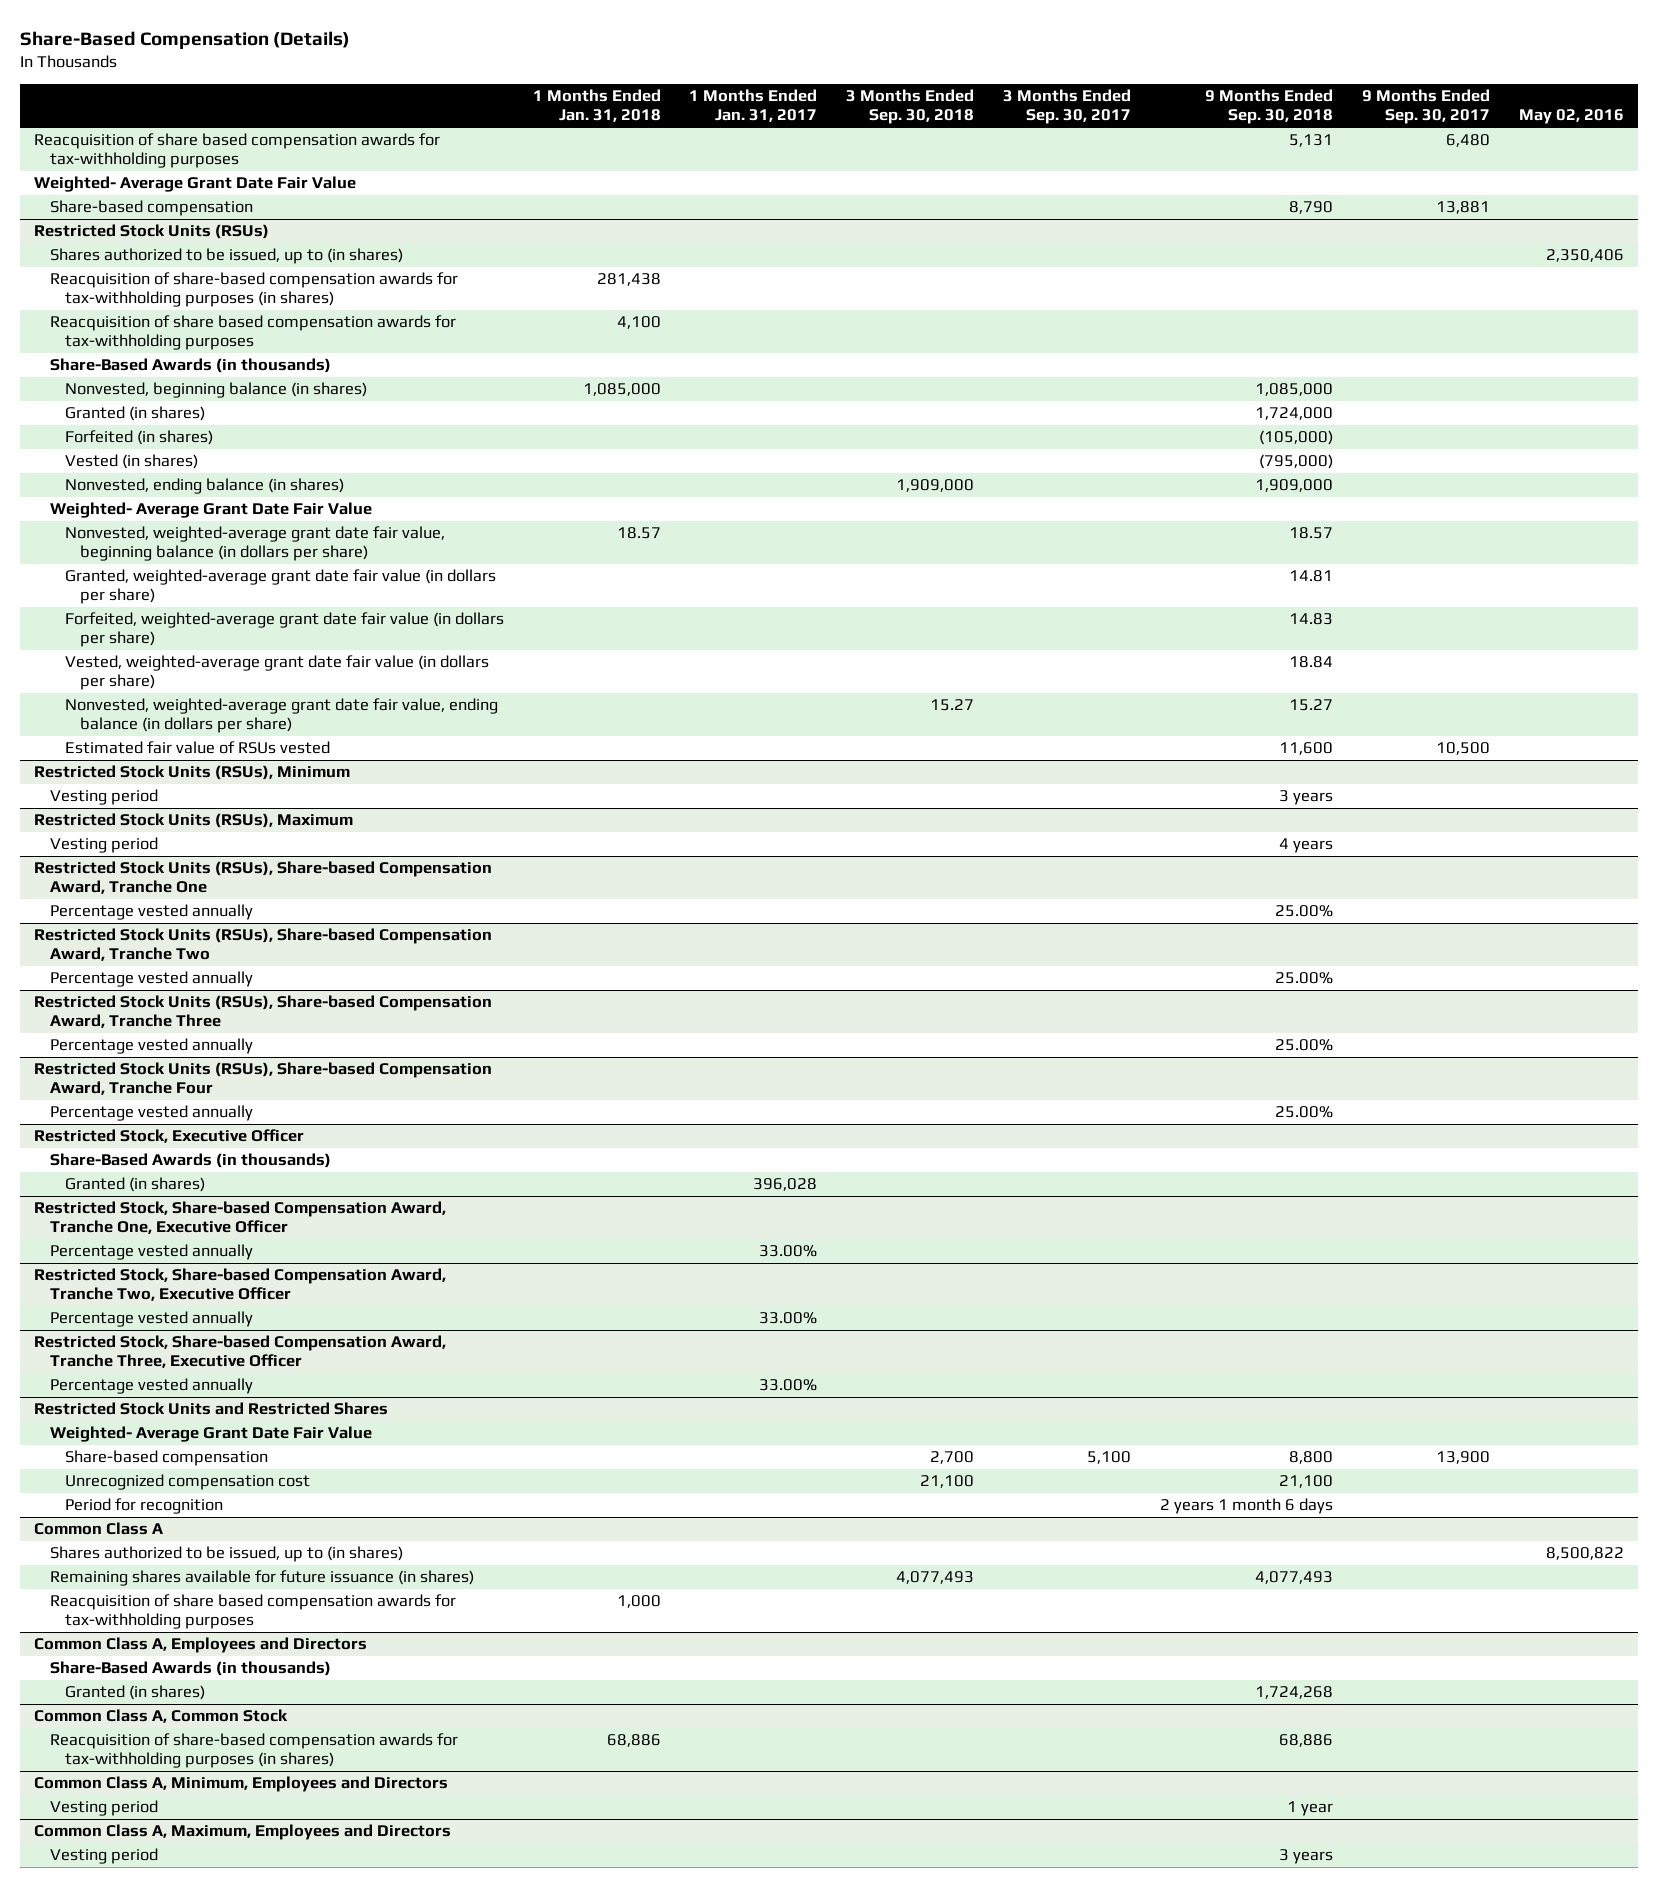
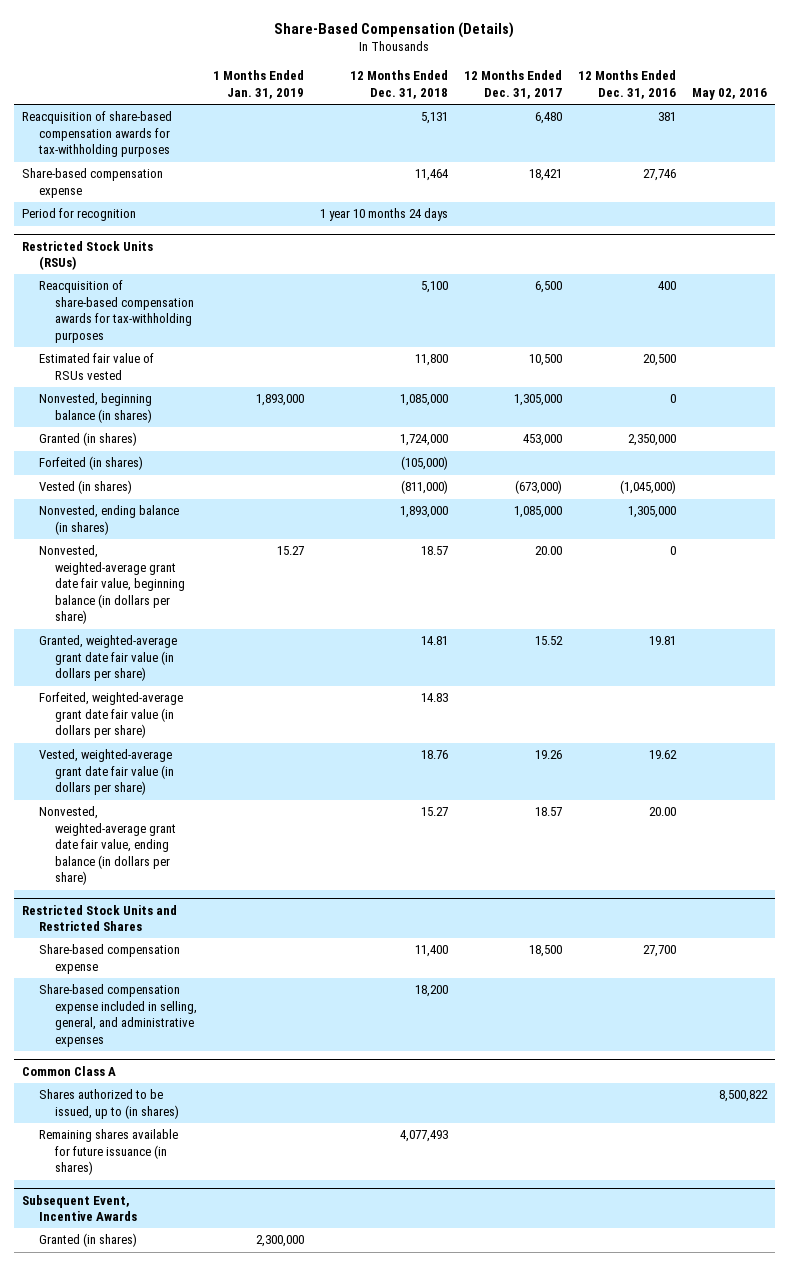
[532,89,661,123] 1 Months Ended Jan. 31, 2018 -> none
[689,89,818,123] 1 Months Ended Jan. 31, 2017 -> none
[846,89,975,125] 3 Months Ended Sep. 30, 2018 -> none
[1003,89,1132,125] 3 Months Ended Sep. 30, 2017 -> none
[1204,89,1333,125] 9 Months Ended Sep. 30, 2018 -> none
[1361,89,1490,125] 9 Months Ended Sep. 30, 2017 -> none
none -> [213,70,305,99] 1 Months Ended Jan. 31, 2019
none -> [349,70,448,99] 12 Months Ended Dec. 31, 2018
none -> [463,70,562,99] 12 Months Ended Dec. 31, 2017
none -> [577,70,676,99] 12 Months Ended Dec. 31, 2016
[34,176,357,193] Weighted- Average Grant Date Fair Value -> none
[34,133,441,169] Reacquisition of share based compensation awards for tax-withholding purposes -> [21,111,172,158] Reacquisition of share-based compensation awards for tax-withholding purposes
[49,200,253,217] Share-based compensation -> [21,168,163,198] Share-based compensation expense
none -> [21,208,136,222] Period for recognition
[49,248,403,265] Shares authorized to be issued, up to (in shares) -> none
[49,272,458,308] Reacquisition of share-based compensation awards for tax-withholding purposes (in shares) -> none
[49,358,331,374] Share-Based Awards (in thousands) -> none
[49,315,456,351] Reacquisition of share based compensation awards for tax-withholding purposes -> [38,280,195,343] Reacquisition of share-based compensation awards for tax-withholding purposes
[64,741,330,755] Estimated fair value of RSUs vested -> [38,353,154,380] Estimated fair value of RSUs vested
[49,502,372,519] Weighted- Average Grant Date Fair Value -> none
[34,765,351,781] Restricted Stock Units (RSUs), Minimum -> none
[49,789,158,806] Vesting period -> none
[34,813,354,829] Restricted Stock Units (RSUs), Maximum -> none
[49,837,158,854] Vesting period -> none
[34,861,493,895] Restricted Stock Units (RSUs), Share-based Compensation Award, Tranche One -> none
[49,904,253,921] Percentage vested annually -> none
[34,928,493,962] Restricted Stock Units (RSUs), Share-based Compensation Award, Tranche Two -> none
[49,971,253,988] Percentage vested annually -> none
[34,995,493,1029] Restricted Stock Units (RSUs), Share-based Compensation Award, Tranche Three -> none
[49,1038,253,1055] Percentage vested annually -> none
[34,1062,493,1096] Restricted Stock Units (RSUs), Share-based Compensation Award, Tranche Four -> none
[49,1105,253,1122] Percentage vested annually -> none
[34,1129,305,1144] Restricted Stock, Executive Officer -> none
[49,1153,331,1169] Share-Based Awards (in thousands) -> none
[64,1177,205,1193] Granted (in shares) -> none
[34,1201,447,1235] Restricted Stock, Share-based Compensation Award, Tranche One, Executive Officer -> none
[49,1244,253,1261] Percentage vested annually -> none
[34,1268,447,1302] Restricted Stock, Share-based Compensation Award, Tranche Two, Executive Officer -> none
[49,1311,253,1328] Percentage vested annually -> none
[34,1335,447,1369] Restricted Stock, Share-based Compensation Award, Tranche Three, Executive Officer -> none
[49,1378,253,1395] Percentage vested annually -> none
[49,1426,372,1443] Weighted- Average Grant Date Fair Value -> none
[64,1498,223,1515] Period for recognition -> none
[64,1450,268,1467] Share-based compensation -> [38,944,180,974] Share-based compensation expense
[64,1474,310,1491] Unrecognized compensation cost -> [38,984,198,1047] Share-based compensation expense included in selling, general, and administrative expenses
[49,1594,456,1630] Reacquisition of share based compensation awards for tax-withholding purposes -> none
[34,1637,368,1654] Common Class A, Employees and Directors -> none
[49,1661,331,1677] Share-Based Awards (in thousands) -> none
[64,1685,205,1701] Granted (in shares) -> none
[34,1709,289,1724] Common Class A, Common Stock -> none
[49,1733,458,1769] Reacquisition of share-based compensation awards for tax-withholding purposes (in shares) -> none
[34,1776,449,1793] Common Class A, Minimum, Employees and Directors -> none
[49,1800,158,1817] Vesting period -> none
[34,1824,452,1841] Common Class A, Maximum, Employees and Directors -> none
[49,1848,158,1865] Vesting period -> none
none -> [21,1194,137,1222] Subsequent Event, Incentive Awards
none -> [38,1233,137,1248] Granted (in shares)

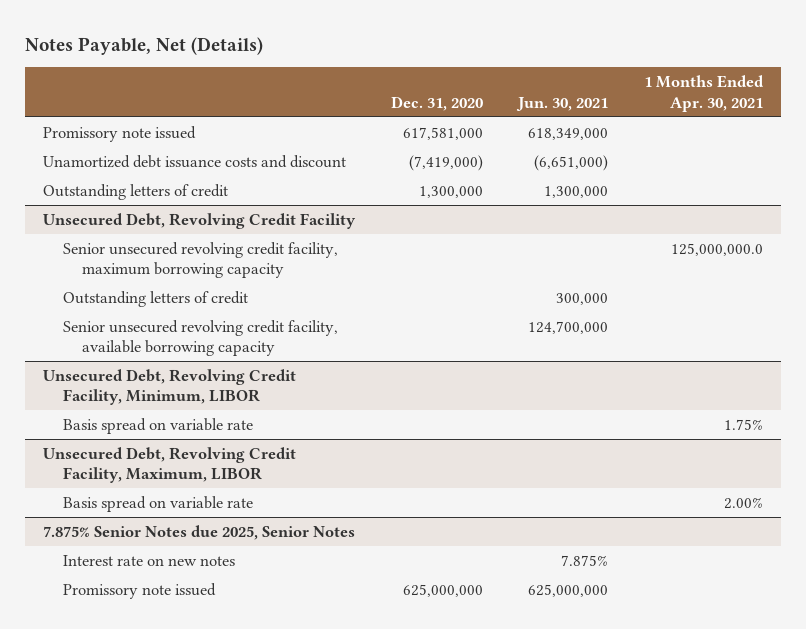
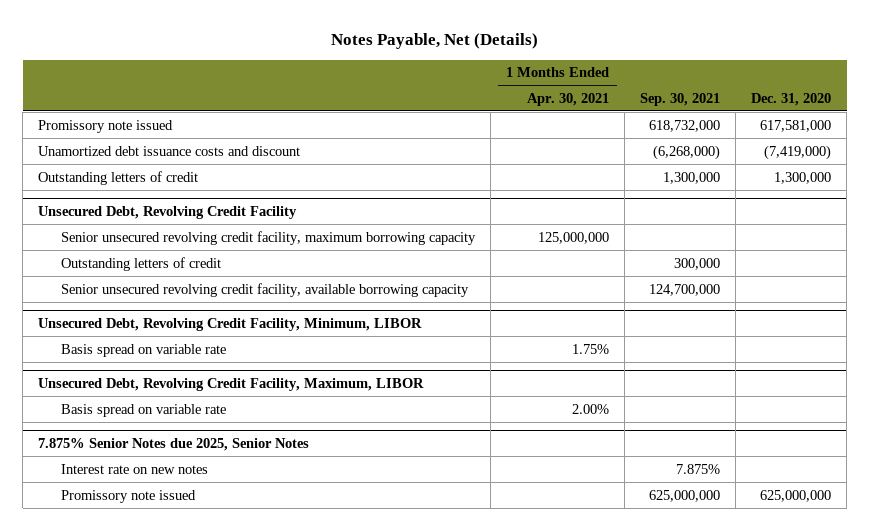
[516,96,609,111] Jun. 30, 2021 -> none
none -> [640,92,721,106] Sep. 30, 2021
[671,242,764,256] 125,000,000.0 -> [538,231,610,244] 125,000,000

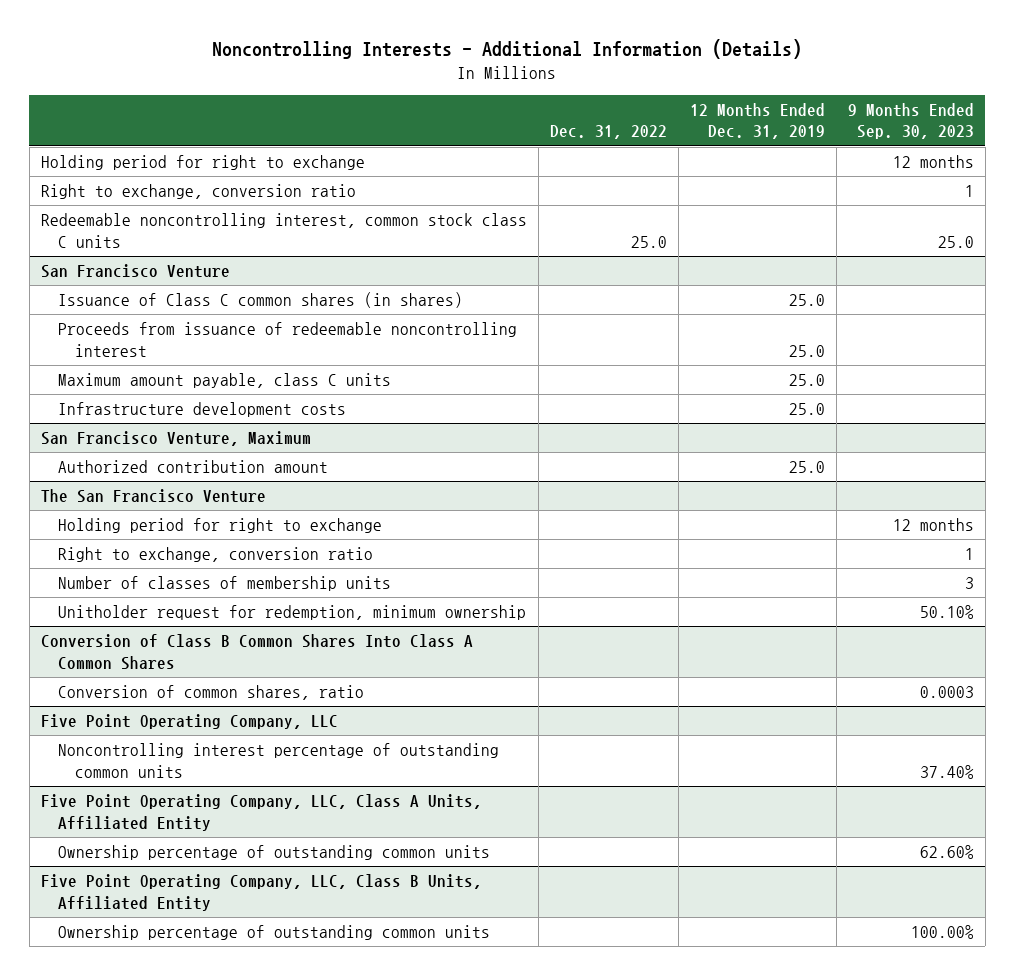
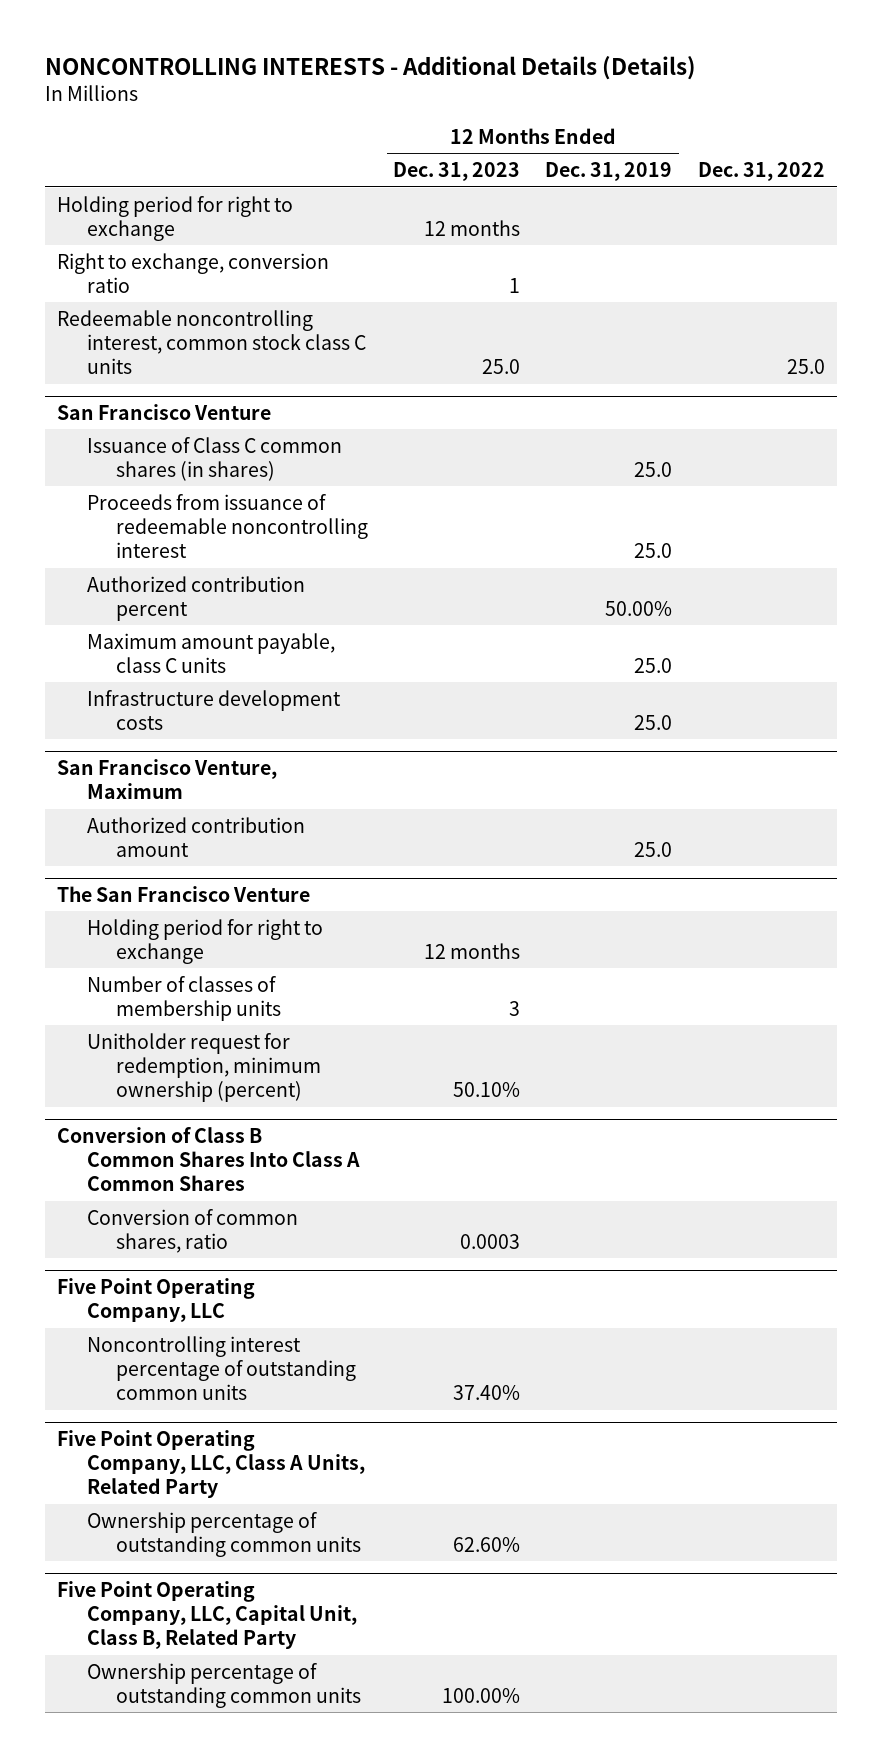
[212,39,803,60] Noncontrolling Interests - Additional Information (Details) -> [44,55,696,80] NONCONTROLLING INTERESTS - Additional Details (Details)
[847,102,974,140] 9 Months Ended Sep. 30, 2023 -> none
none -> [393,162,521,182] Dec. 31, 2023
none -> [86,575,305,621] Authorized contribution percent
[58,547,374,563] Right to exchange, conversion ratio -> none
[58,605,527,621] Unitholder request for redemption, minimum ownership -> [86,1032,321,1103] Unitholder request for redemption, minimum ownership (percent)
[40,794,482,831] Five Point Operating Company, LLC, Class A Units, Affiliated Entity -> [57,1429,365,1499] Five Point Operating Company, LLC, Class A Units, Related Party
[40,874,482,911] Five Point Operating Company, LLC, Class B Units, Affiliated Entity -> [57,1580,357,1650] Five Point Operating Company, LLC, Capital Unit, Class B, Related Party

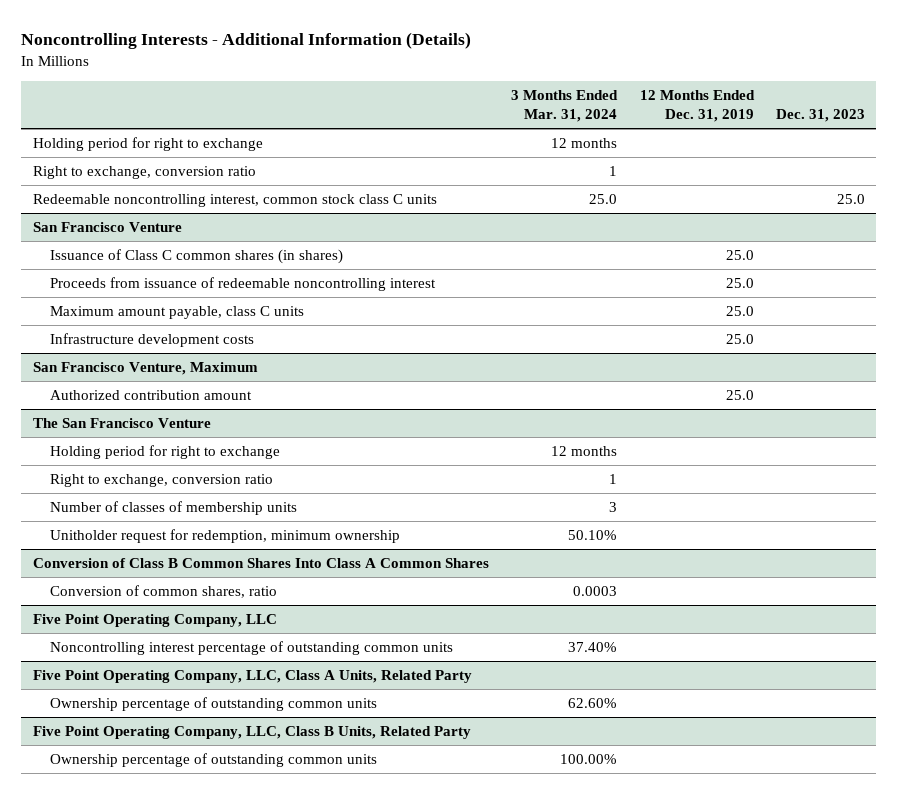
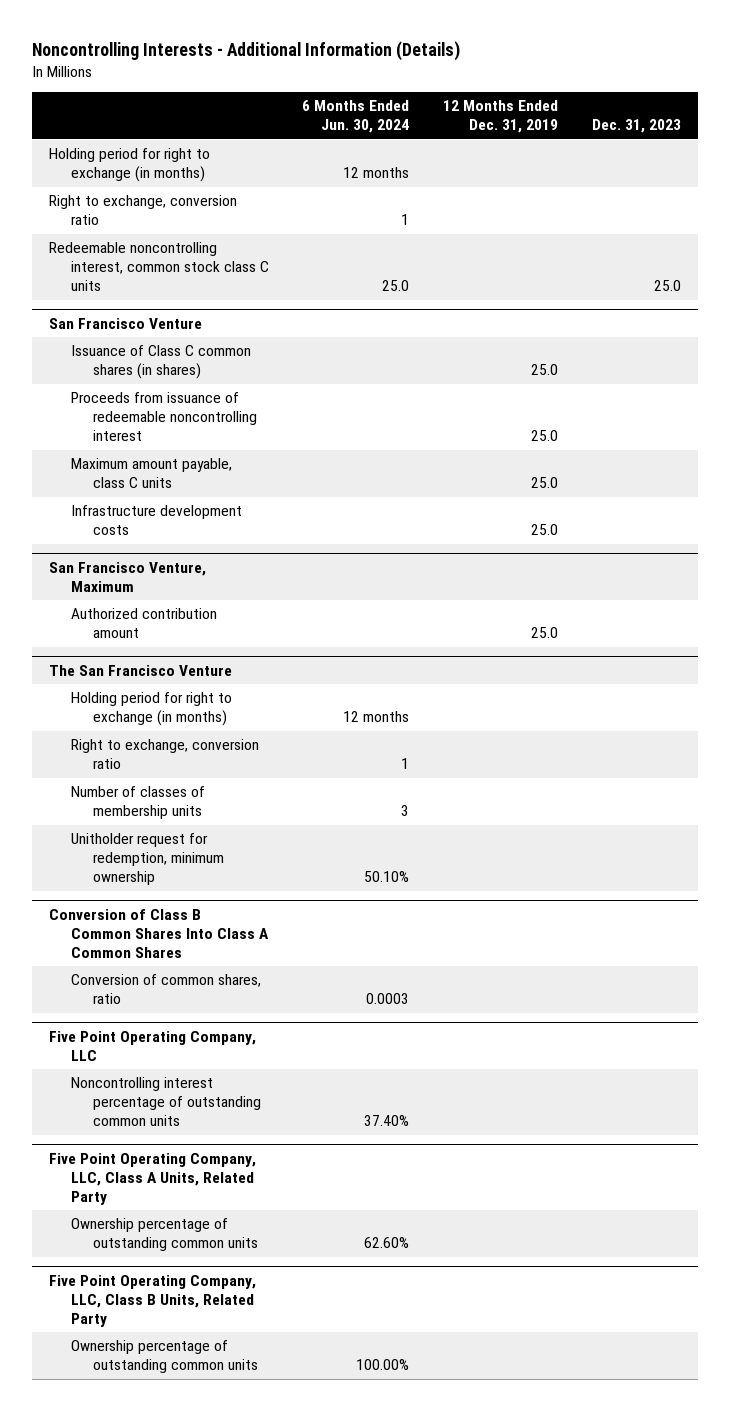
[511,89,619,123] 3 Months Ended Mar. 31, 2024 -> none
none -> [302,100,410,134] 6 Months Ended Jun. 30, 2024
[32,136,263,151] Holding period for right to exchange -> [48,148,210,183] Holding period for right to exchange (in months)
[50,444,281,459] Holding period for right to exchange -> [70,692,232,727] Holding period for right to exchange (in months)

